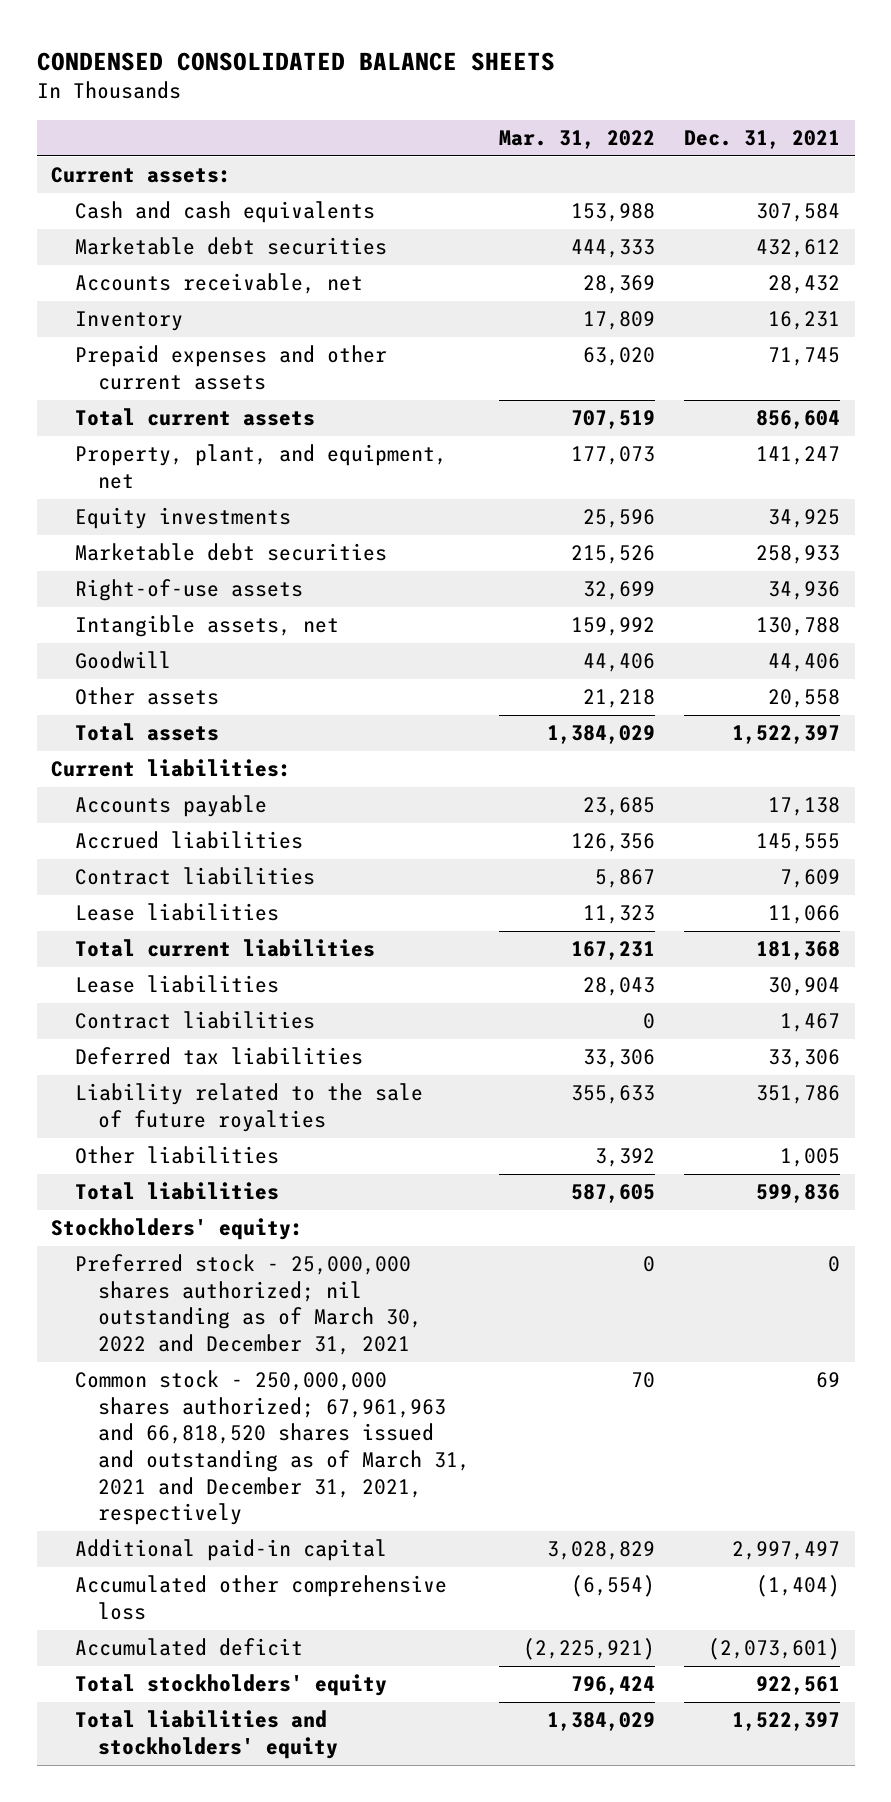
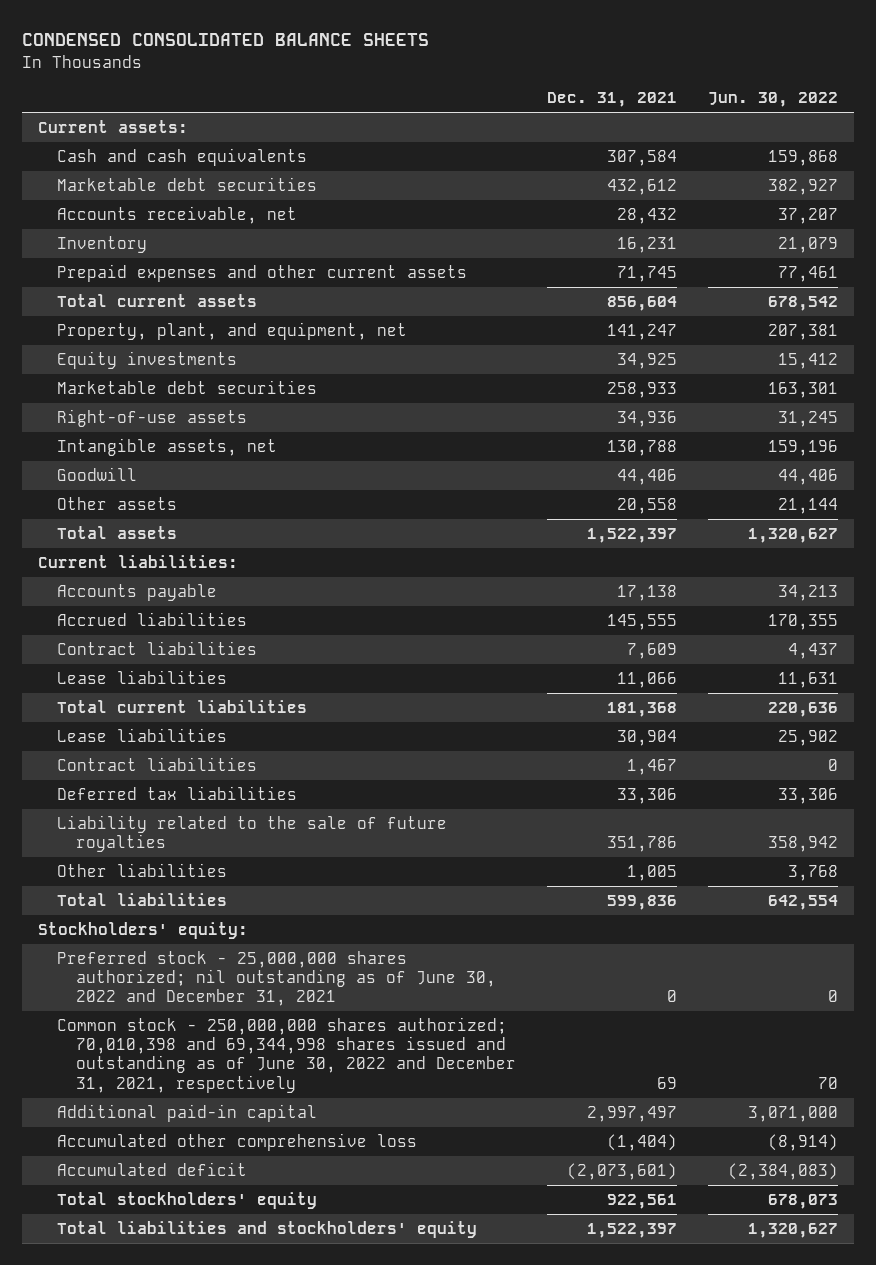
[499,130,656,150] Mar. 31, 2022 -> none
none -> [708,92,839,108] Jun. 30, 2022
[74,1254,423,1356] Preferred stock - 25,000,000 shares authorized; nil outstanding as of March 30, 2022 and December 31, 2021 -> [56,951,497,1007] Preferred stock - 25,000,000 shares authorized; nil outstanding as of June 30, 2022 and December 31, 2021
[74,1370,471,1526] Common stock - 250,000,000 shares authorized; 67,961,963 and 66,818,520 shares issued and outstanding as of March 31, 2021 and December 31, 2021, respectively -> [56,1017,517,1093] Common stock - 250,000,000 shares authorized; 70,010,398 and 69,344,998 shares issued and outstanding as of June 30, 2022 and December 31, 2021, respectively

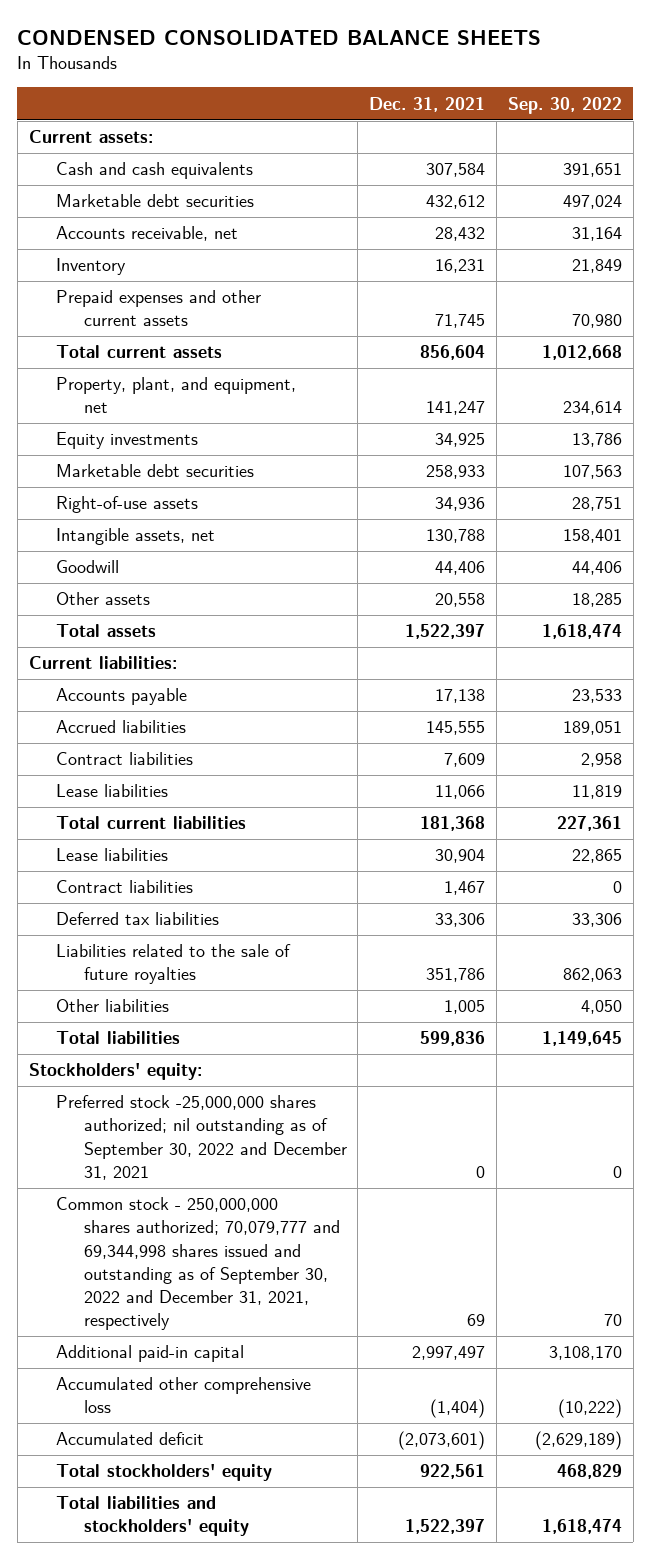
[708,92,839,108] Jun. 30, 2022 -> none
none -> [508,96,623,114] Sep. 30, 2022
[56,815,447,853] Liability related to the sale of future royalties -> [56,944,292,985] Liabilities related to the sale of future royalties
[56,951,497,1007] Preferred stock - 25,000,000 shares authorized; nil outstanding as of June 30, 2022 and December 31, 2021 -> [56,1095,347,1180] Preferred stock -25,000,000 shares authorized; nil outstanding as of September 30, 2022 and December 31, 2021
[56,1017,517,1093] Common stock - 250,000,000 shares authorized; 70,010,398 and 69,344,998 shares issued and outstanding as of June 30, 2022 and December 31, 2021, respectively -> [56,1197,340,1330] Common stock - 250,000,000 shares authorized; 70,079,777 and 69,344,998 shares issued and outstanding as of September 30, 2022 and December 31, 2021, respectively

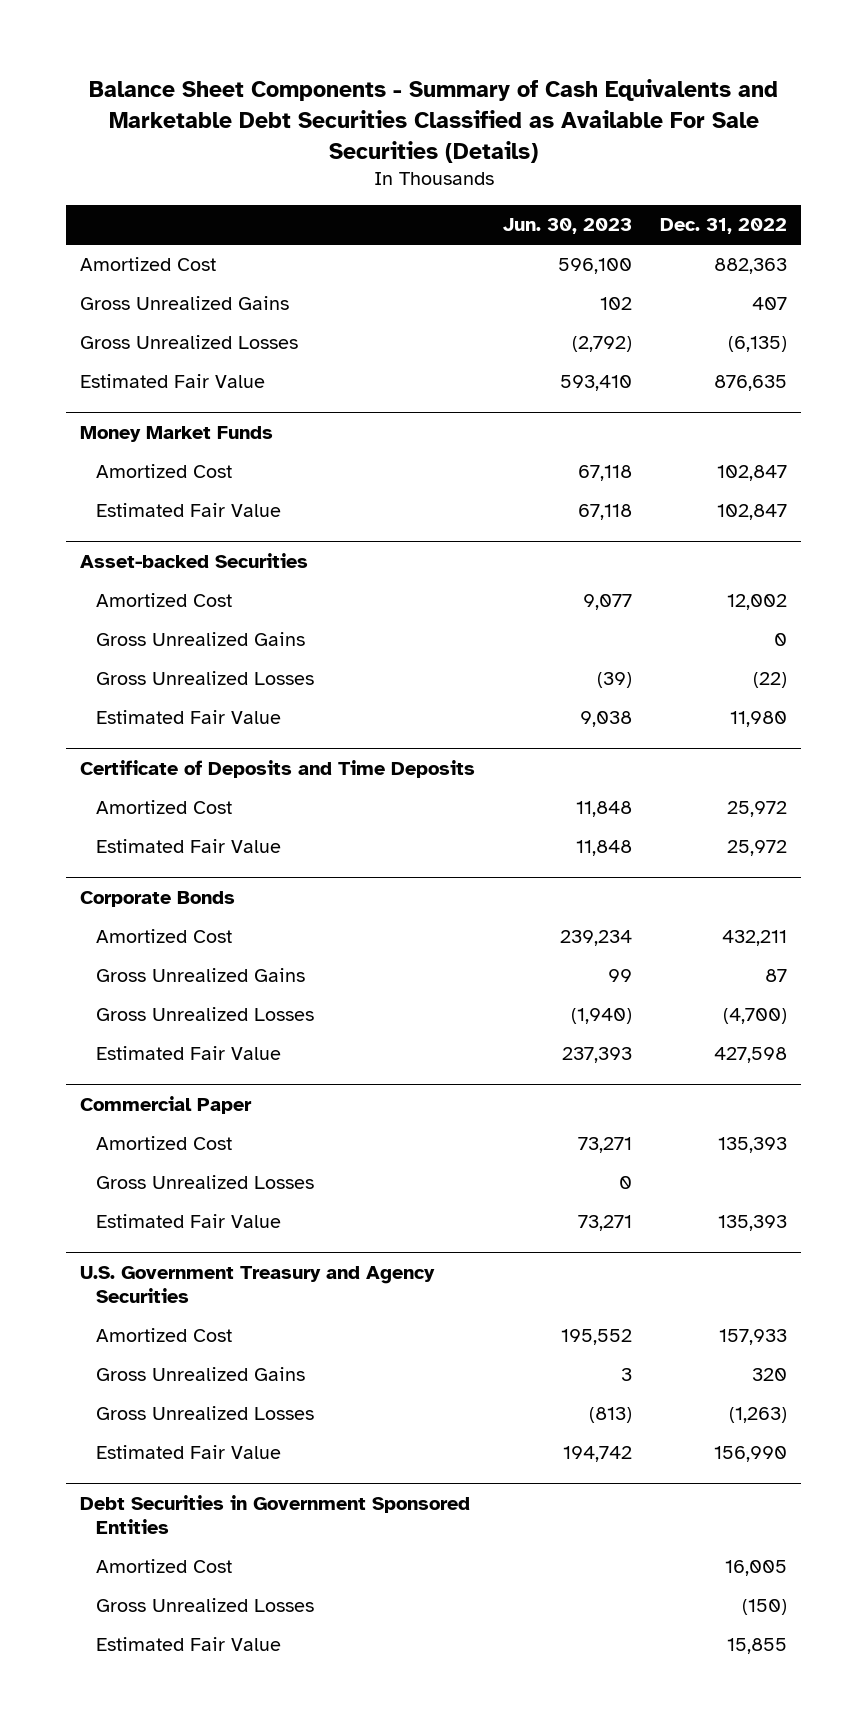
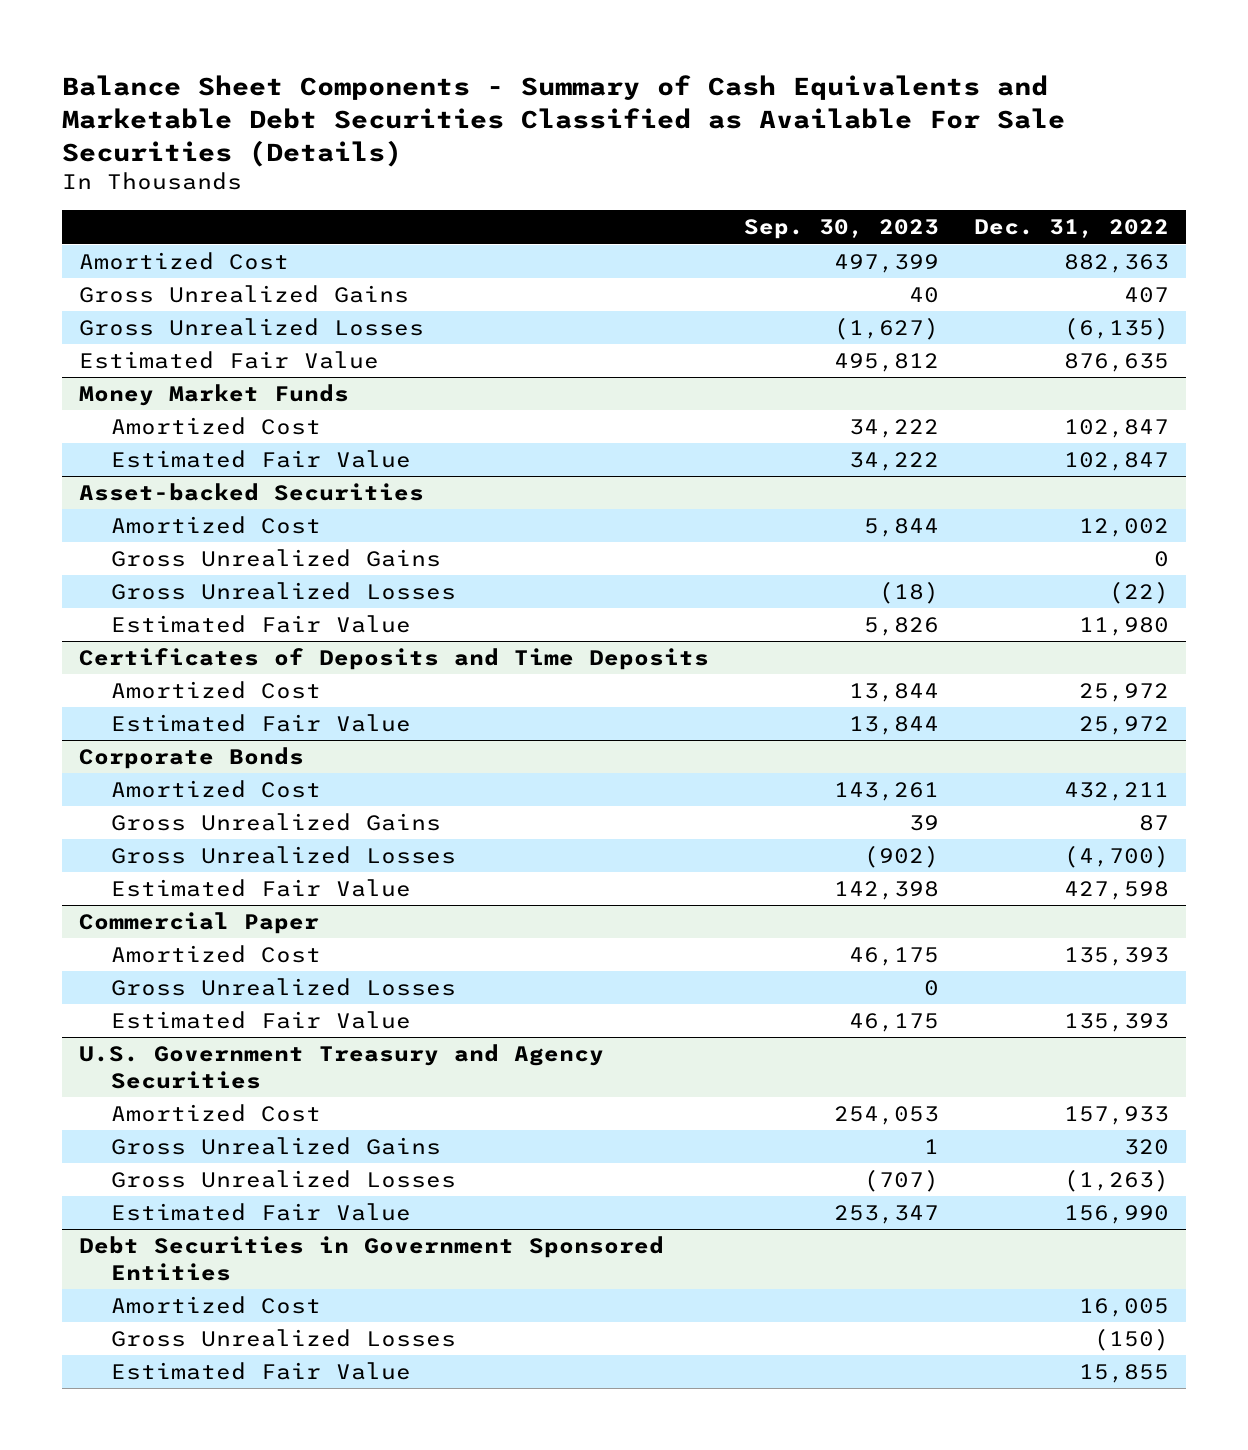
[503,218,633,235] Jun. 30, 2023 -> none
none -> [744,219,940,240] Sep. 30, 2023
[80,760,476,779] Certificate of Deposits and Time Deposits -> [79,648,710,671] Certificates of Deposits and Time Deposits

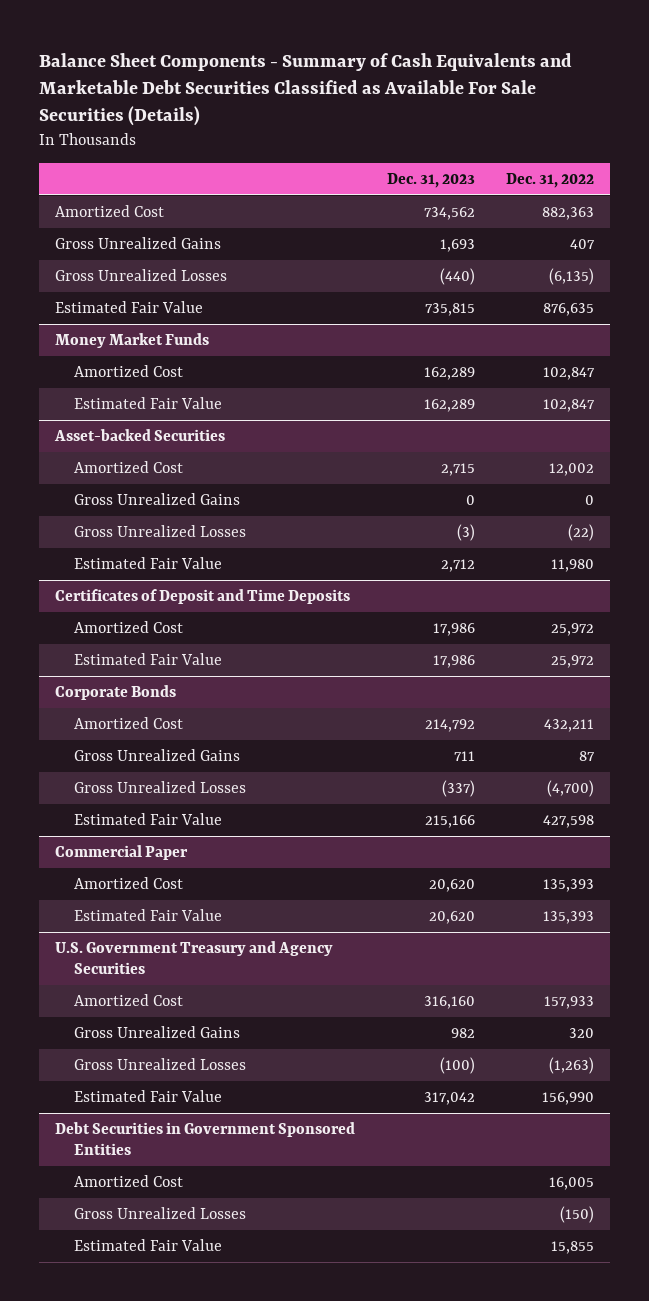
[744,219,940,240] Sep. 30, 2023 -> none
none -> [386,172,475,188] Dec. 31, 2023
[79,648,710,671] Certificates of Deposits and Time Deposits -> [55,589,351,605] Certificates of Deposit and Time Deposits
[110,978,456,997] Gross Unrealized Losses -> none

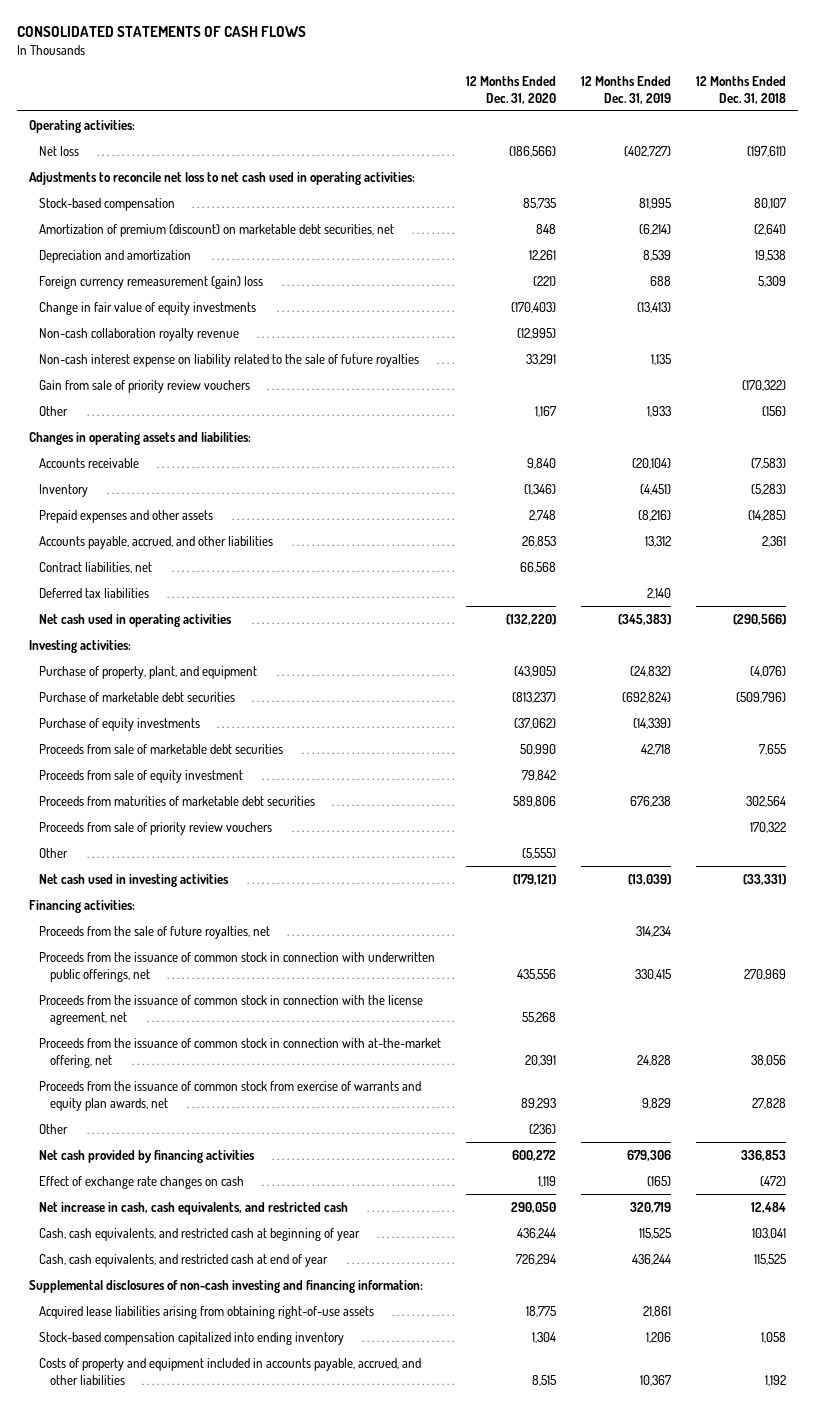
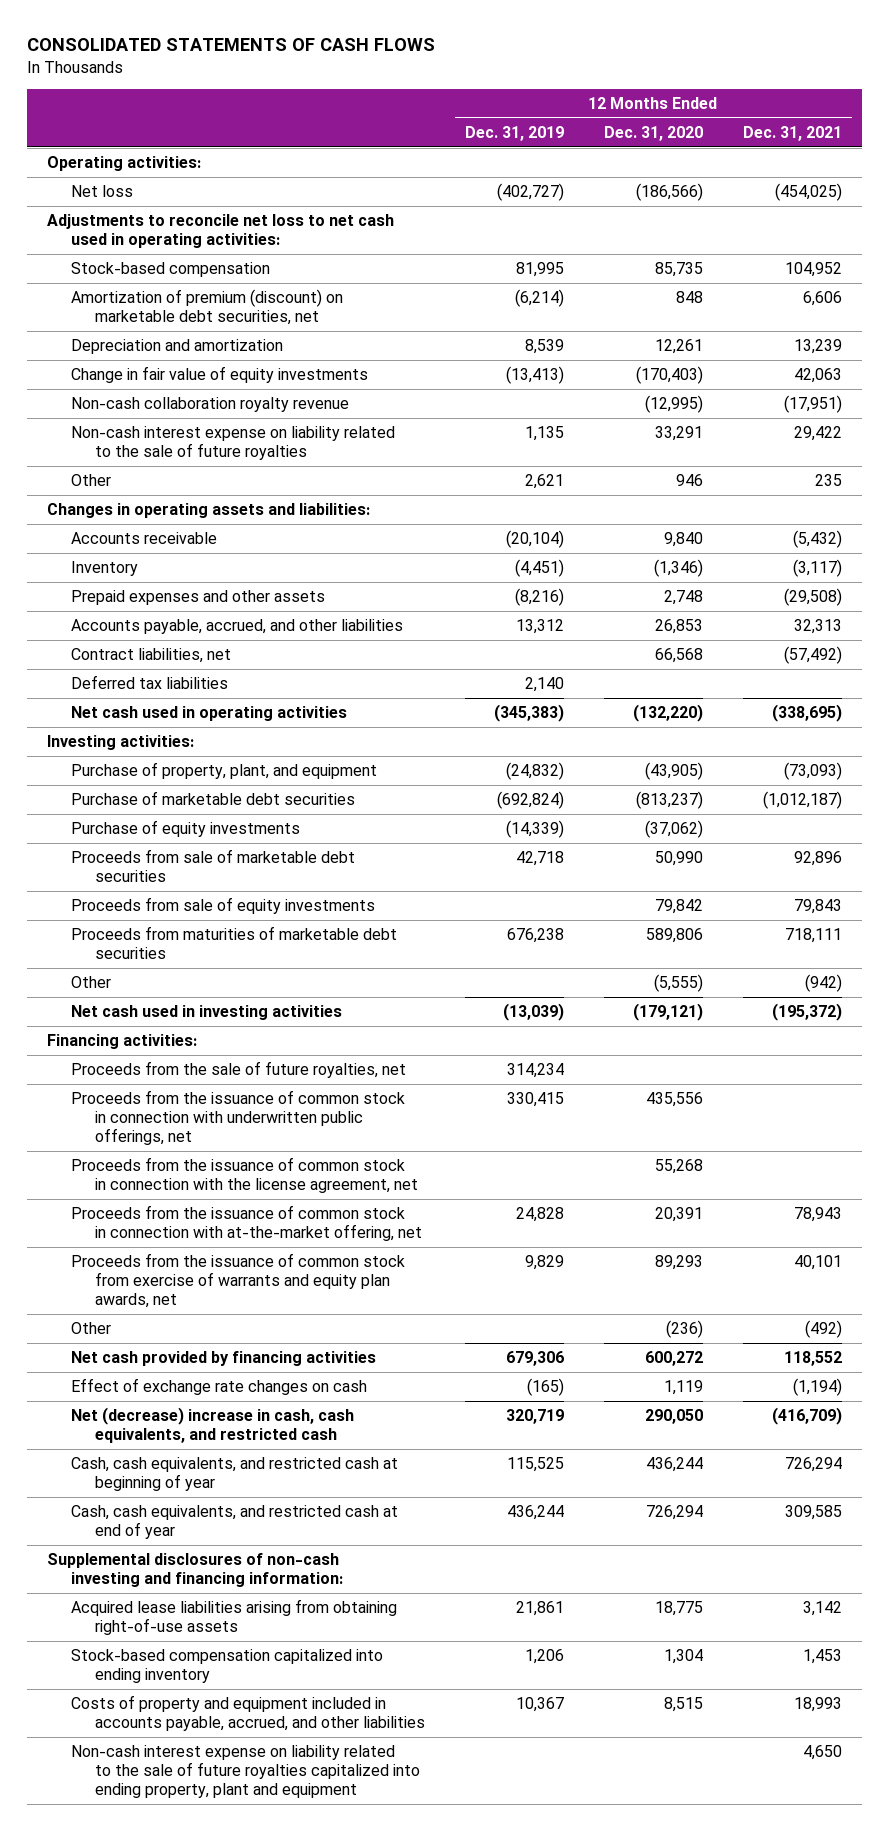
[695,75,786,104] 12 Months Ended Dec. 31, 2018 -> none
none -> [742,126,842,142] Dec. 31, 2021
[39,275,264,289] Foreign currency remeasurement (gain) loss -> none
[39,379,251,393] Gain from sale of priority review vouchers -> none
[535,405,557,417] 1,167 -> [675,474,703,487] 946
[646,405,671,417] 1,933 -> [525,474,565,490] 2,621
[39,769,244,783] Proceeds from sale of equity investment -> [71,897,376,915] Proceeds from sale of equity investments
[39,821,273,835] Proceeds from sale of priority review vouchers -> none
[39,1201,349,1215] Net increase in cash, cash equivalents, and restricted cash -> [71,1407,355,1444] Net (decrease) increase in cash, cash equivalents, and restricted cash
none -> [71,1745,421,1799] Non-cash interest expense on liability related to the sale of future royalties capitalized into ending property, plant and equipment

